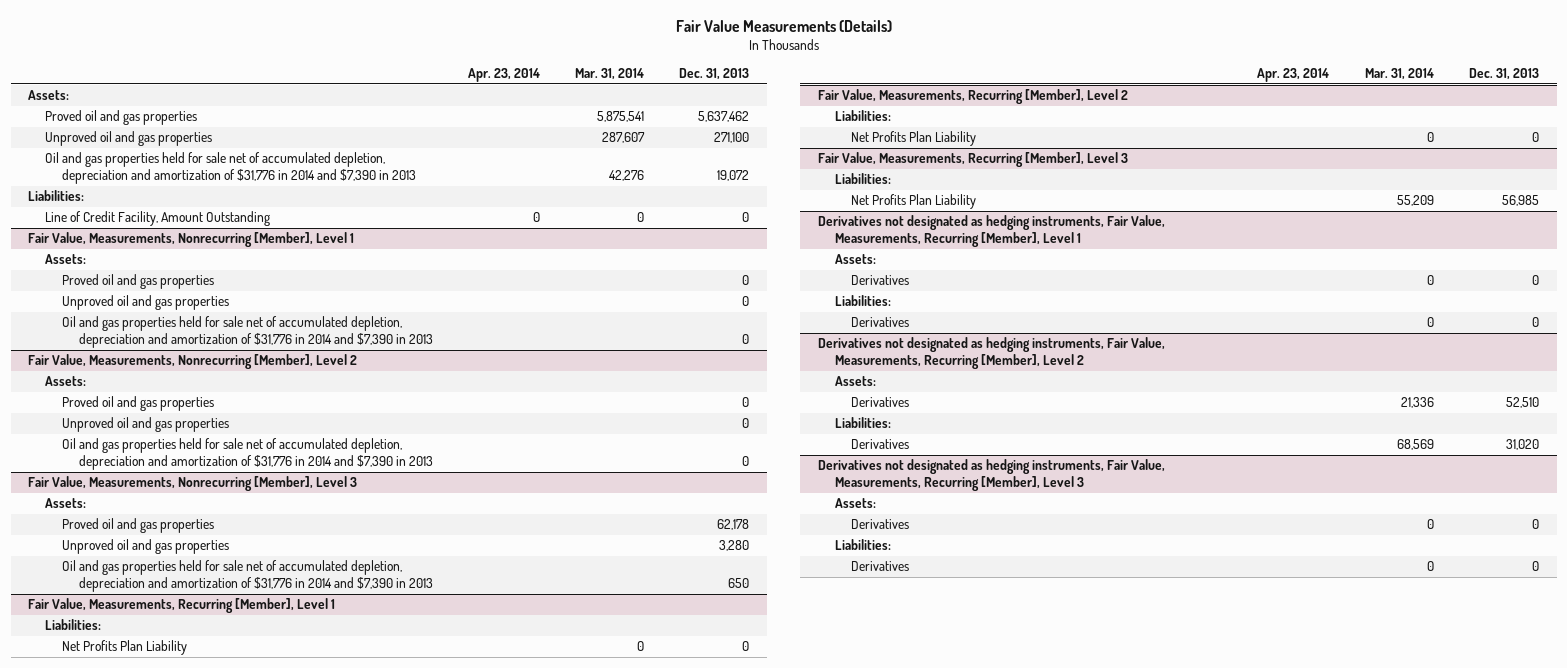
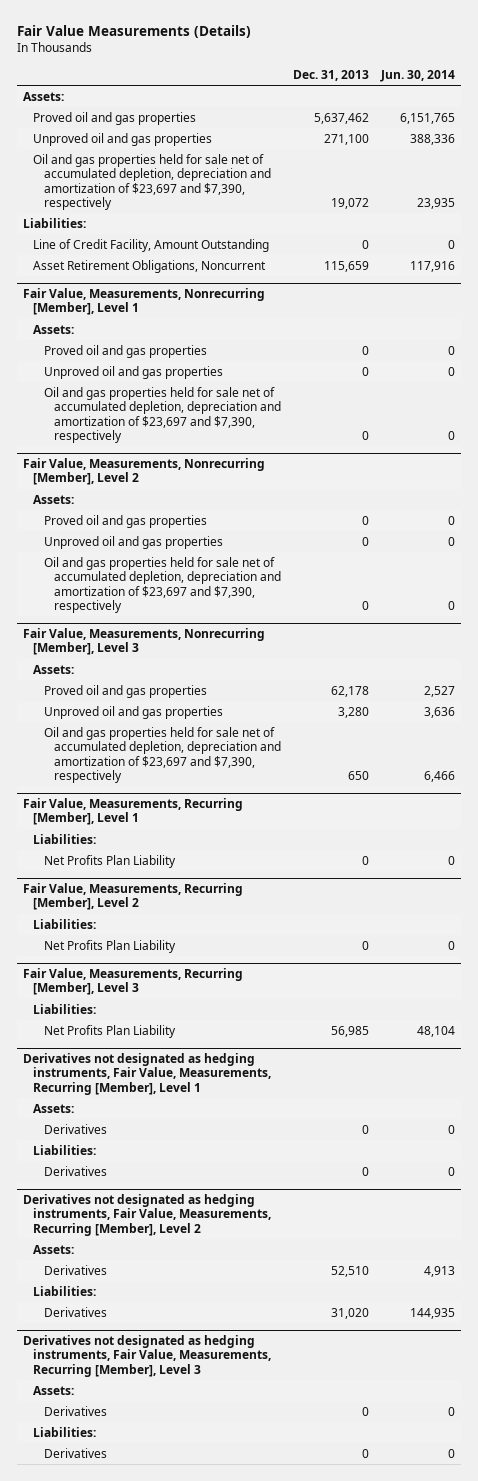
[467,68,540,83] Apr. 23, 2014 -> none
[575,68,645,81] Mar. 31, 2014 -> none
none -> [380,69,456,82] Jun. 30, 2014
[45,152,416,185] Oil and gas properties held for sale net of accumulated depletion, depreciation and amortization of $31,776 in 2014 and $7,390 in 2013 -> [33,153,271,210] Oil and gas properties held for sale net of accumulated depletion, depreciation and amortization of $23,697 and $7,390, respectively
none -> [33,259,267,273] Asset Retirement Obligations, Noncurrent
[61,316,433,349] Oil and gas properties held for sale net of accumulated depletion, depreciation and amortization of $31,776 in 2014 and $7,390 in 2013 -> [43,386,281,443] Oil and gas properties held for sale net of accumulated depletion, depreciation and amortization of $23,697 and $7,390, respectively
[61,438,433,471] Oil and gas properties held for sale net of accumulated depletion, depreciation and amortization of $31,776 in 2014 and $7,390 in 2013 -> [43,556,281,613] Oil and gas properties held for sale net of accumulated depletion, depreciation and amortization of $23,697 and $7,390, respectively
[61,560,433,593] Oil and gas properties held for sale net of accumulated depletion, depreciation and amortization of $31,776 in 2014 and $7,390 in 2013 -> [43,726,281,783] Oil and gas properties held for sale net of accumulated depletion, depreciation and amortization of $23,697 and $7,390, respectively

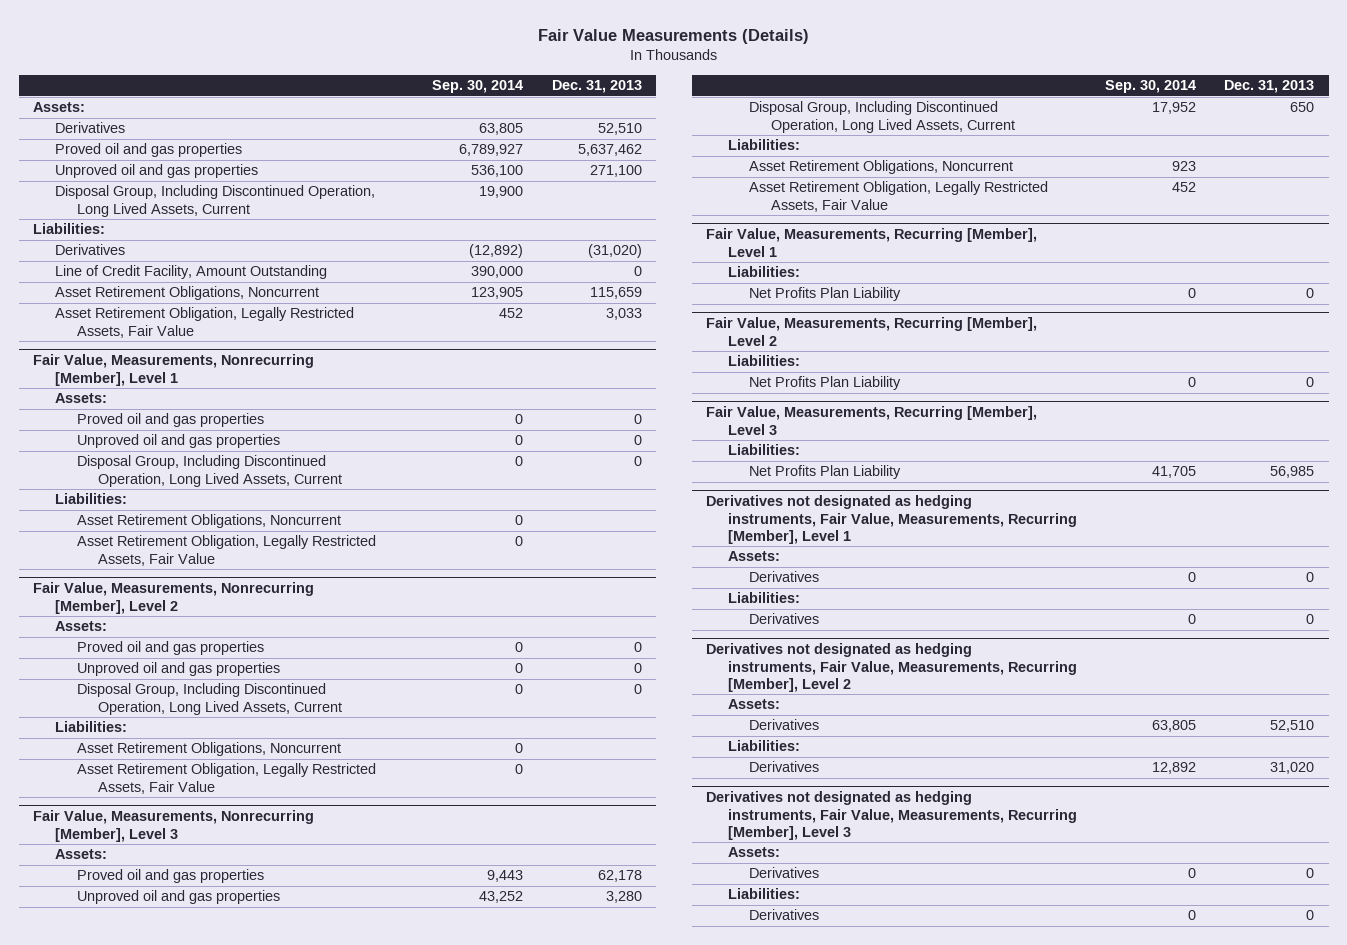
[380,69,456,82] Jun. 30, 2014 -> none
none -> [432,80,524,94] Sep. 30, 2014
none -> [54,122,125,134] Derivatives
[33,153,271,210] Oil and gas properties held for sale net of accumulated depletion, depreciation and amortization of $23,697 and $7,390, respectively -> none
none -> [54,185,375,217] Disposal Group, Including Discontinued Operation, Long Lived Assets, Current
none -> [54,244,125,256] Derivatives
none -> [54,307,354,338] Asset Retirement Obligation, Legally Restricted Assets, Fair Value
[43,386,281,443] Oil and gas properties held for sale net of accumulated depletion, depreciation and amortization of $23,697 and $7,390, respectively -> none
none -> [76,455,343,487] Disposal Group, Including Discontinued Operation, Long Lived Assets, Current
none -> [54,493,127,505] Liabilities:
none -> [76,514,341,529] Asset Retirement Obligations, Noncurrent
none -> [76,535,376,566] Asset Retirement Obligation, Legally Restricted Assets, Fair Value
[43,556,281,613] Oil and gas properties held for sale net of accumulated depletion, depreciation and amortization of $23,697 and $7,390, respectively -> none
none -> [76,683,343,715] Disposal Group, Including Discontinued Operation, Long Lived Assets, Current
none -> [54,721,127,733] Liabilities:
none -> [76,742,341,757] Asset Retirement Obligations, Noncurrent
none -> [76,763,376,794] Asset Retirement Obligation, Legally Restricted Assets, Fair Value
[43,726,281,783] Oil and gas properties held for sale net of accumulated depletion, depreciation and amortization of $23,697 and $7,390, respectively -> none
none -> [749,101,1016,133] Disposal Group, Including Discontinued Operation, Long Lived Assets, Current
none -> [727,139,800,151] Liabilities:
none -> [749,160,1014,175] Asset Retirement Obligations, Noncurrent
none -> [749,181,1049,212] Asset Retirement Obligation, Legally Restricted Assets, Fair Value

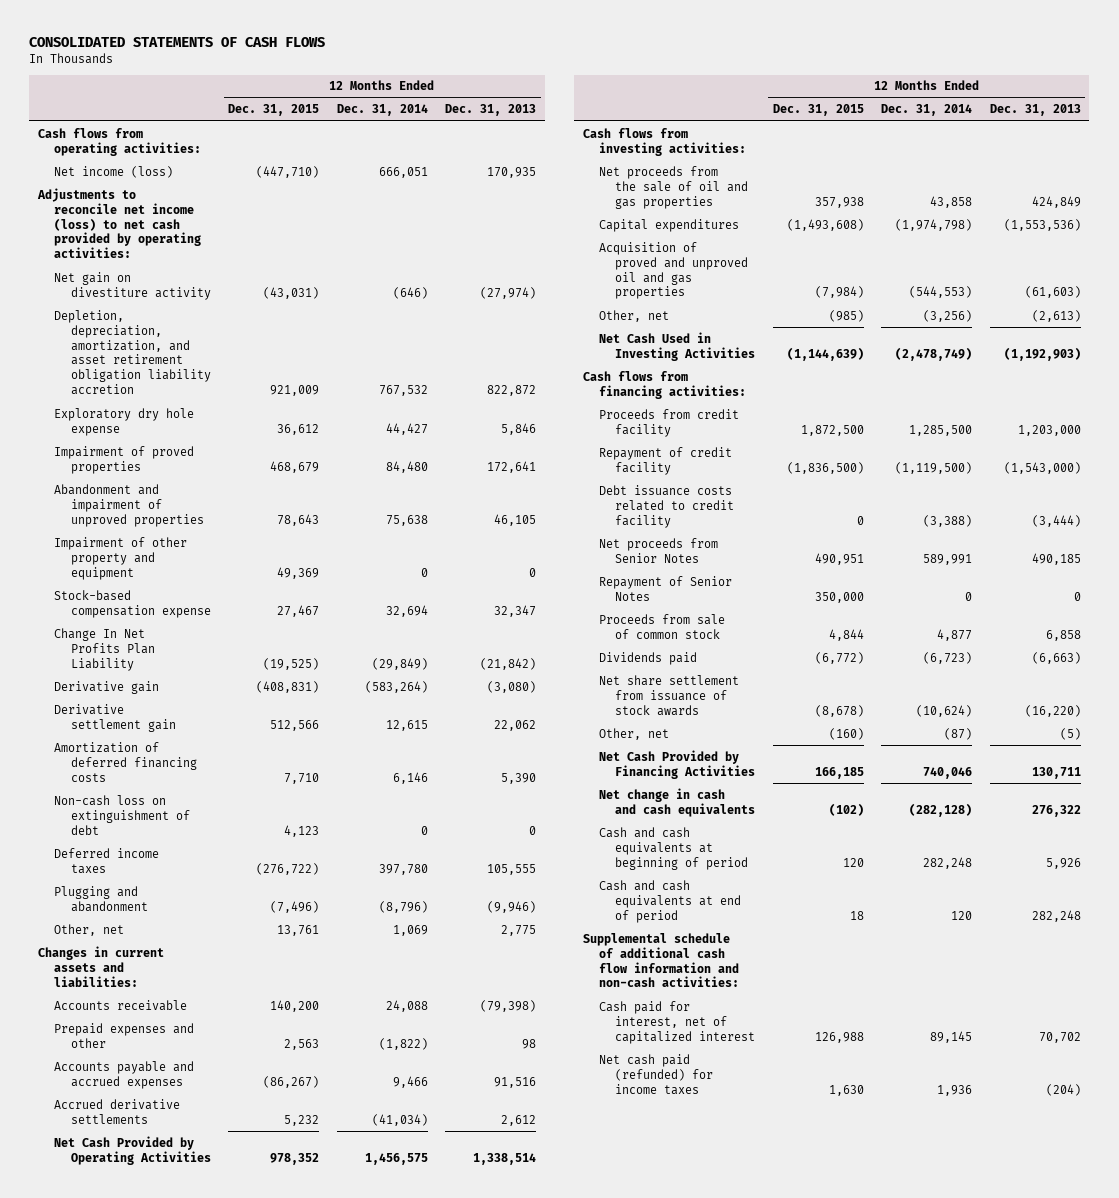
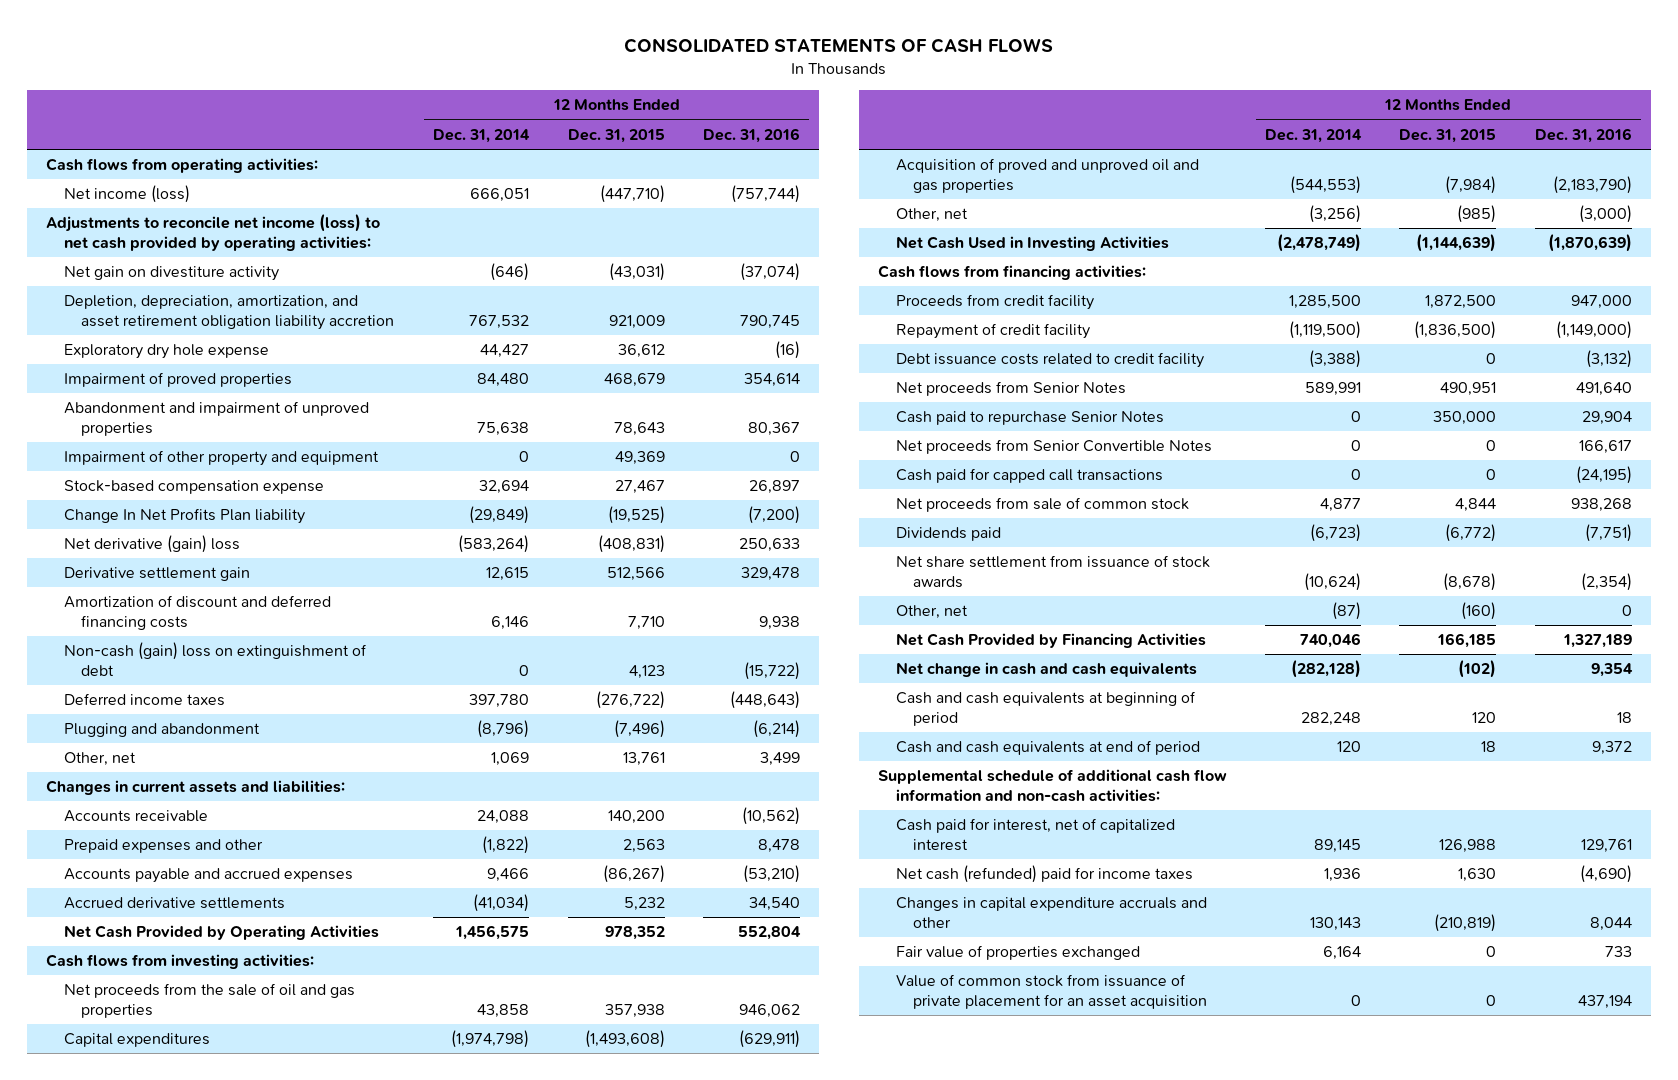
[445,104,537,117] Dec. 31, 2013 -> none
none -> [702,127,800,143] Dec. 31, 2016
[54,627,155,671] Change In Net Profits Plan Liability -> [63,508,305,525] Change In Net Profits Plan liability
[54,680,160,694] Derivative gain -> [63,535,240,554] Net derivative (gain) loss
[54,741,197,782] Amortization of deferred financing costs -> [63,595,331,630] Amortization of discount and deferred financing costs
[54,794,190,835] Non-cash loss on extinguishment of debt -> [63,642,367,676] Non-cash (gain) loss on extinguishment of debt
[598,575,732,601] Repayment of Senior Notes -> [895,411,1164,426] Cash paid to repurchase Senior Notes
none -> [895,439,1212,455] Net proceeds from Senior Convertible Notes
none -> [895,468,1163,484] Cash paid for capped call transactions
[598,613,725,639] Proceeds from sale of common stock -> [895,497,1189,513] Net proceeds from sale of common stock
[598,1053,714,1095] Net cash paid (refunded) for income taxes -> [895,865,1193,884] Net cash (refunded) paid for income taxes
none -> [895,897,1207,928] Changes in capital expenditure accruals and other
none -> [895,945,1140,961] Fair value of properties exchanged
none -> [895,974,1208,1009] Value of common stock from issuance of private placement for an asset acquisition

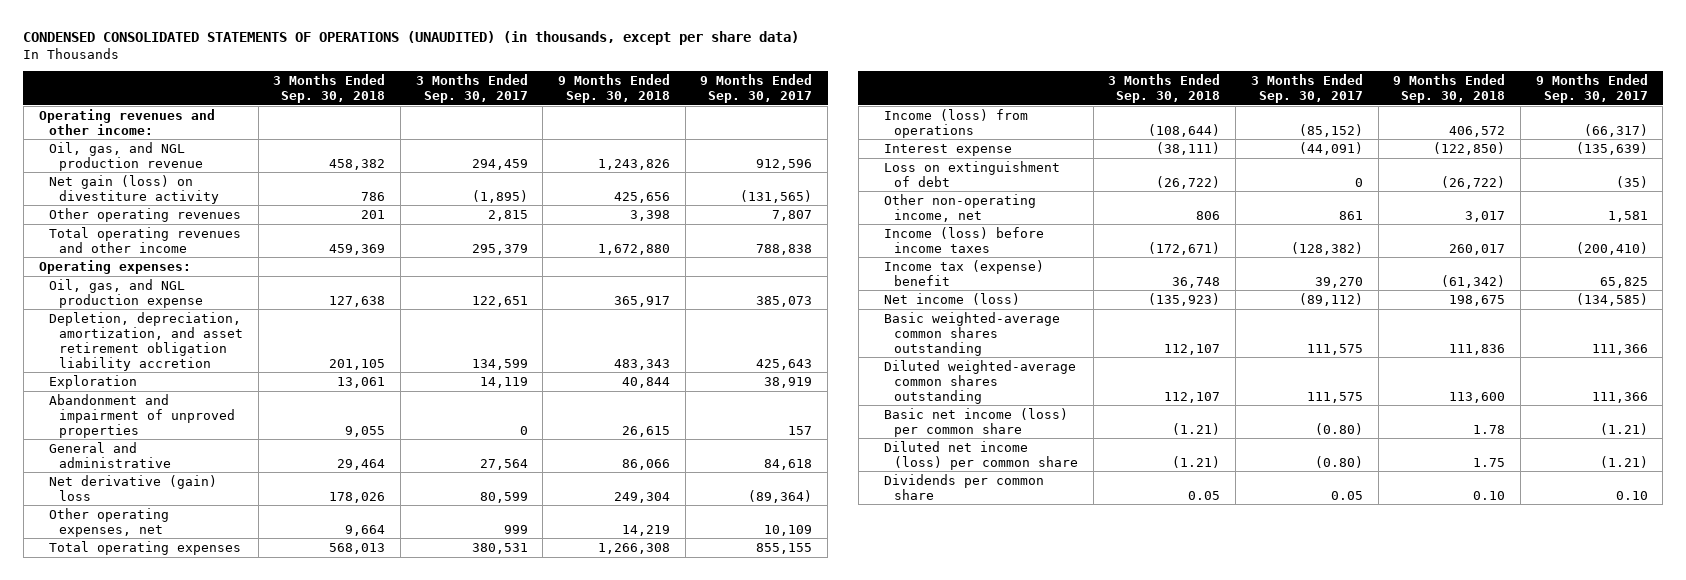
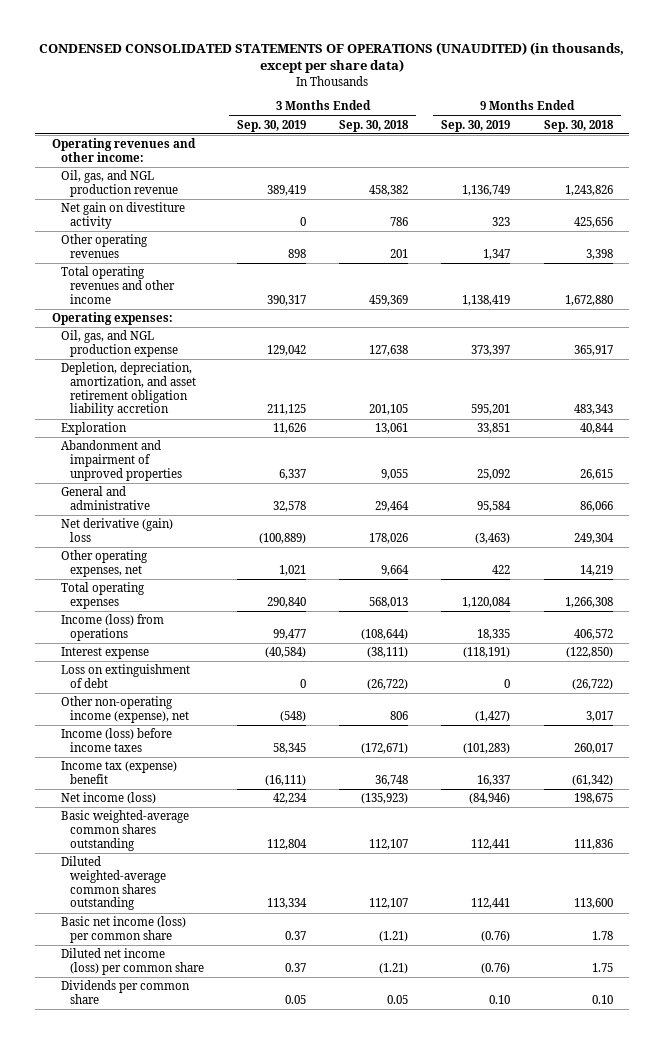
[415,74,528,104] 3 Months Ended Sep. 30, 2017 -> none
[700,74,813,104] 9 Months Ended Sep. 30, 2017 -> none
none -> [236,119,306,132] Sep. 30, 2019
none -> [441,119,511,132] Sep. 30, 2019
[48,174,219,204] Net gain (loss) on divestiture activity -> [60,202,185,229] Net gain on divestiture activity
[883,193,1036,222] Other non-operating income, net -> [60,696,189,723] Other non-operating income (expense), net

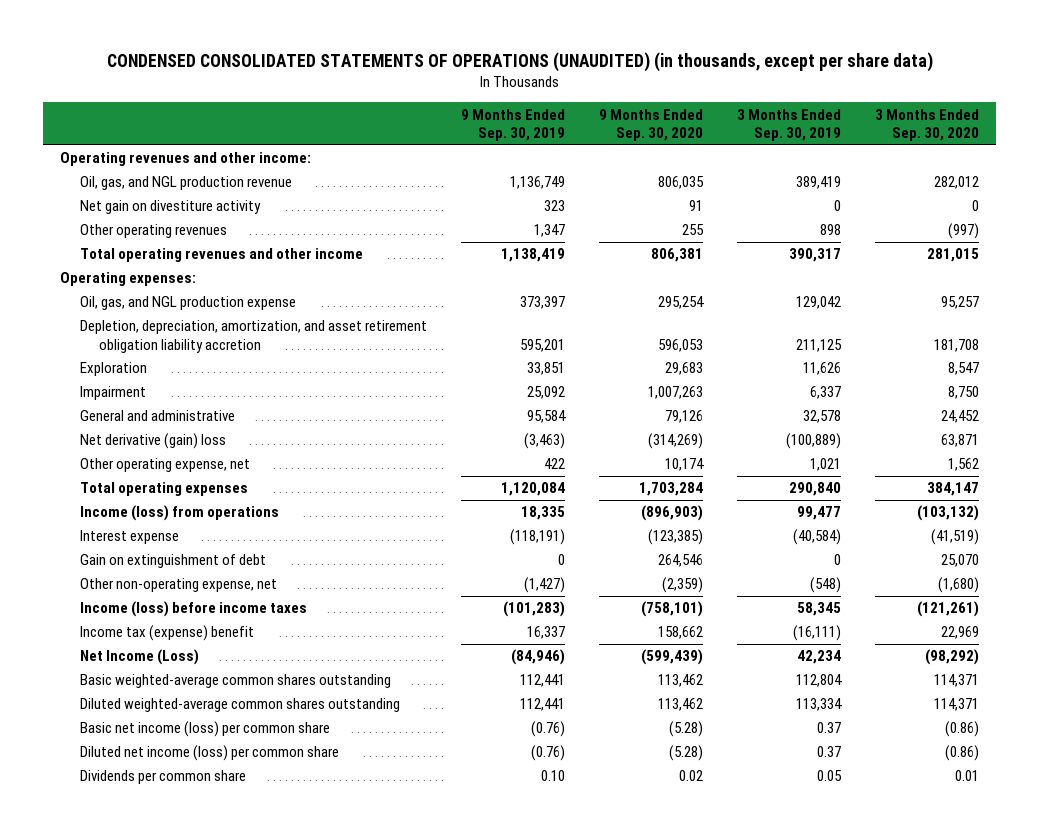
[339,119,410,132] Sep. 30, 2018 -> none
[543,119,614,132] Sep. 30, 2018 -> none
none -> [598,108,703,142] 9 Months Ended Sep. 30, 2020
none -> [874,108,979,142] 3 Months Ended Sep. 30, 2020
[60,440,182,481] Abandonment and impairment of unproved properties -> [79,386,146,401] Impairment
[60,550,148,577] Other operating expenses, net -> [79,458,250,473] Other operating expense, net
[60,664,190,688] Loss on extinguishment of debt -> [79,554,266,569] Gain on extinguishment of debt
[60,696,189,723] Other non-operating income (expense), net -> [79,578,277,593] Other non-operating expense, net
[60,792,156,805] Net income (loss) -> [79,649,199,666] Net Income (Loss)

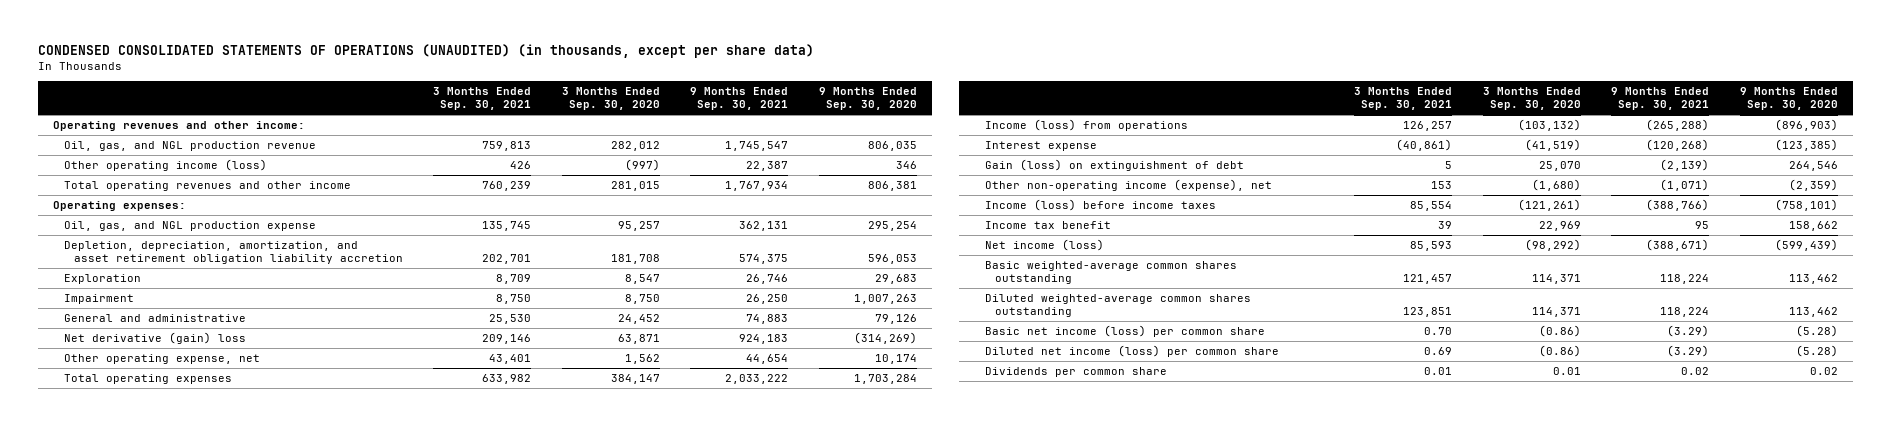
[460,108,565,142] 9 Months Ended Sep. 30, 2019 -> none
[736,108,841,142] 3 Months Ended Sep. 30, 2019 -> none
none -> [433,86,532,111] 3 Months Ended Sep. 30, 2021
none -> [690,86,789,111] 9 Months Ended Sep. 30, 2021
[79,200,261,215] Net gain on divestiture activity -> none
[79,224,227,239] Other operating revenues -> [63,158,267,171] Other operating income (loss)
[681,224,704,236] 255 -> [895,160,917,169] 346
[79,554,266,569] Gain on extinguishment of debt -> [984,158,1244,171] Gain (loss) on extinguishment of debt
[79,578,277,593] Other non-operating expense, net -> [984,178,1272,191] Other non-operating income (expense), net
[79,625,254,642] Income tax (expense) benefit -> [984,220,1111,229] Income tax benefit
[79,649,199,666] Net Income (Loss) -> [984,238,1104,251] Net income (loss)

